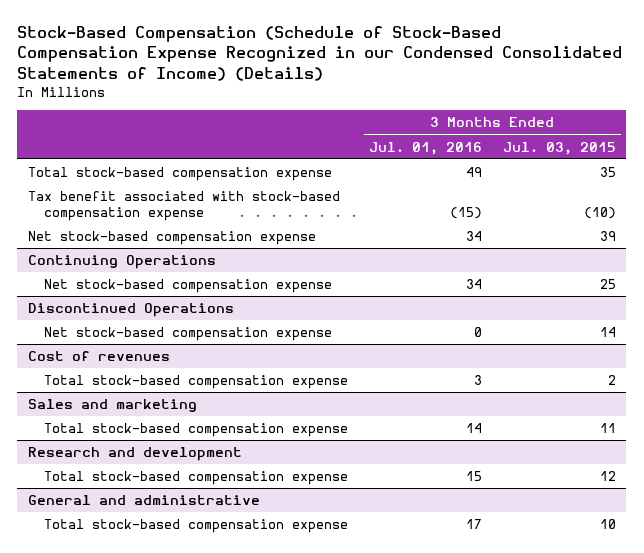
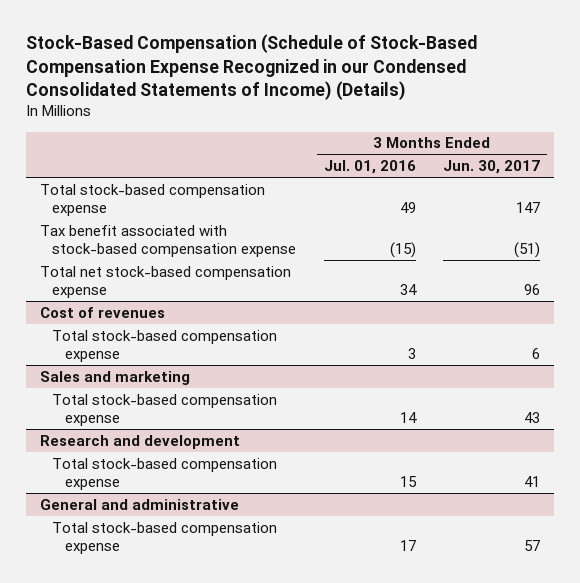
[502,141,616,155] Jul. 03, 2015 -> none
none -> [443,160,541,175] Jun. 30, 2017
[27,255,216,270] Continuing Operations -> none
[43,279,332,294] Net stock-based compensation expense -> none
[27,303,234,318] Discontinued Operations -> none
[43,327,332,342] Net stock-based compensation expense -> none
[27,231,316,246] Net stock-based compensation expense -> [39,265,291,299] Total net stock-based compensation expense

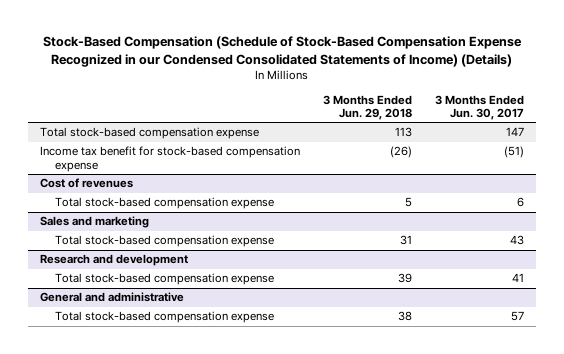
[323,160,416,175] Jul. 01, 2016 -> none
none -> [323,94,413,121] 3 Months Ended Jun. 29, 2018
[39,265,291,299] Total net stock-based compensation expense -> none
[39,224,297,258] Tax benefit associated with stock-based compensation expense -> [39,146,300,172] Income tax benefit for stock-based compensation expense

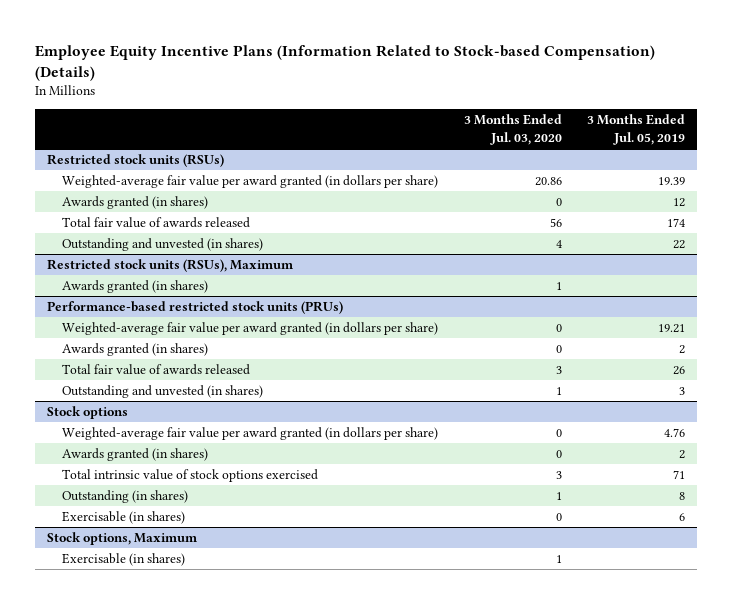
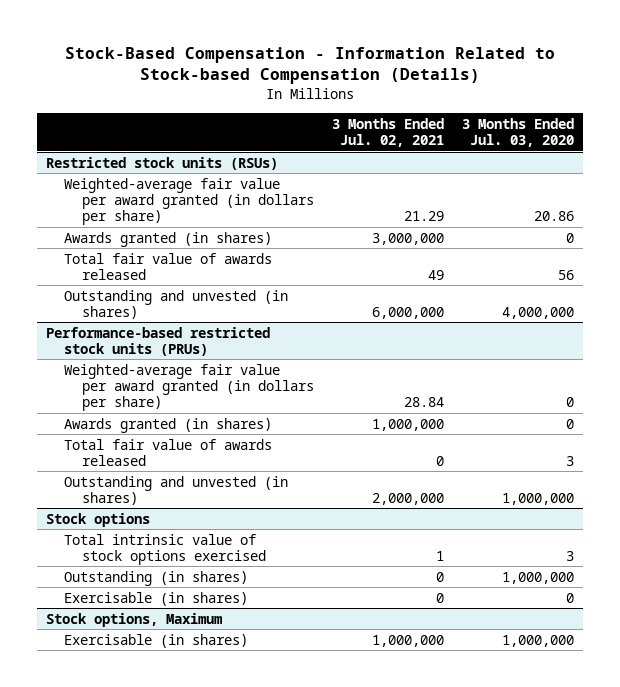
[34,44,655,82] Employee Equity Incentive Plans (Information Related to Stock-based Compensation) (Details) -> [65,46,556,85] Stock-Based Compensation - Information Related to Stock-based Compensation (Details)
[586,114,685,145] 3 Months Ended Jul. 05, 2019 -> none
none -> [332,117,445,147] 3 Months Ended Jul. 02, 2021
[47,259,295,273] Restricted stock units (RSUs), Maximum -> none
[62,280,209,294] Awards granted (in shares) -> none
[555,240,562,249] 4 -> [502,306,575,319] 4,000,000
[555,387,562,396] 1 -> [502,492,575,505] 1,000,000
[62,427,439,441] Weighted-average fair value per award granted (in dollars per share) -> none
[62,448,209,462] Awards granted (in shares) -> none
[555,492,562,501] 1 -> [502,571,575,584] 1,000,000
[555,555,562,564] 1 -> [502,634,575,647] 1,000,000

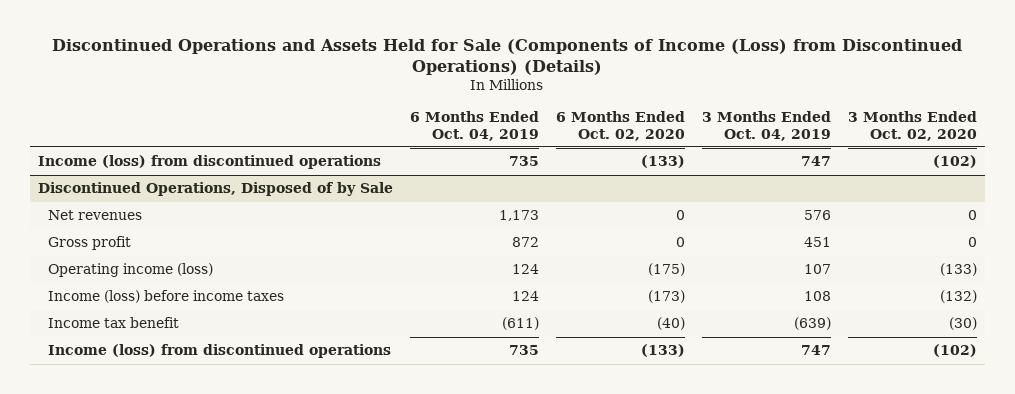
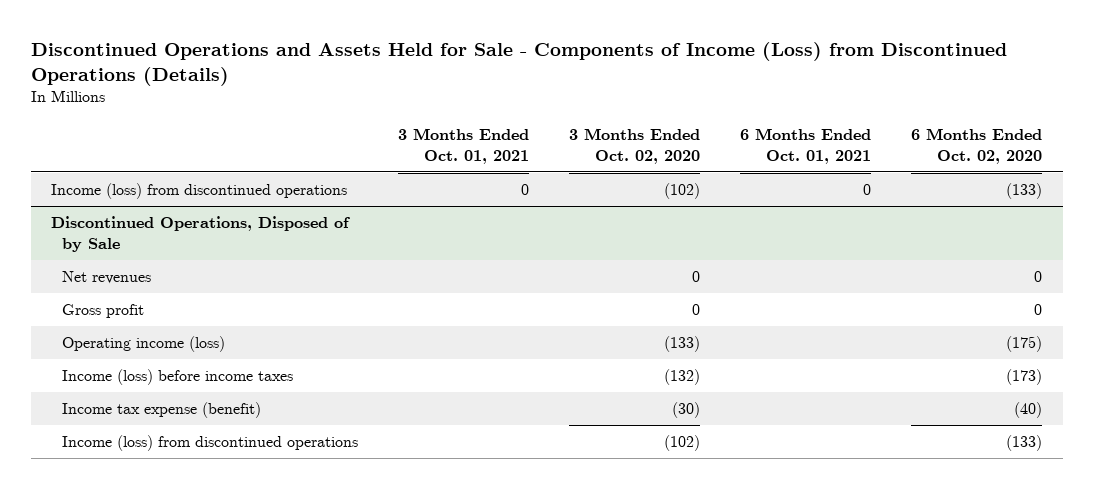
[52,38,963,75] Discontinued Operations and Assets Held for Sale (Components of Income (Loss) from Discontinued Operations) (Details) -> [30,41,1007,86] Discontinued Operations and Assets Held for Sale - Components of Income (Loss) from Discontinued Operations (Details)
[409,111,539,141] 6 Months Ended Oct. 04, 2019 -> none
[701,111,831,141] 3 Months Ended Oct. 04, 2019 -> none
none -> [398,128,530,164] 3 Months Ended Oct. 01, 2021
none -> [740,128,872,164] 6 Months Ended Oct. 01, 2021
[47,317,179,329] Income tax benefit -> [62,402,262,419] Income tax expense (benefit)

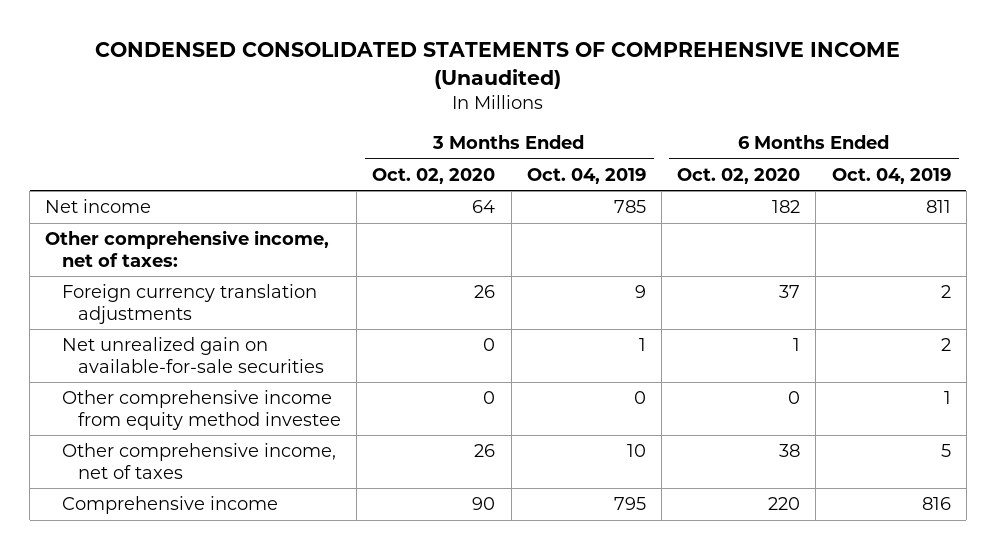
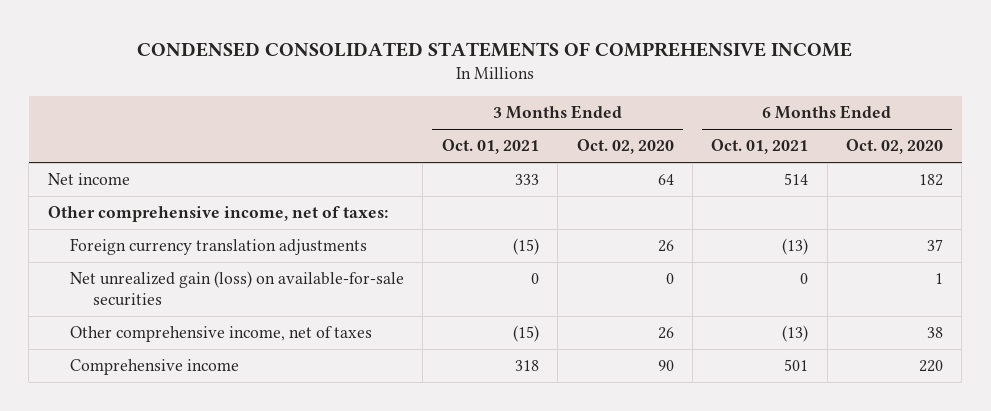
[95,42,901,90] CONDENSED CONSOLIDATED STATEMENTS OF COMPREHENSIVE INCOME (Unaudited) -> [137,41,853,57] CONDENSED CONSOLIDATED STATEMENTS OF COMPREHENSIVE INCOME
[526,167,646,184] Oct. 04, 2019 -> none
[831,167,951,184] Oct. 04, 2019 -> none
none -> [441,139,539,155] Oct. 01, 2021
none -> [711,139,809,155] Oct. 01, 2021
[61,390,342,430] Other comprehensive income from equity method investee -> none
[61,337,325,373] Net unrealized gain on available-for-sale securities -> [70,271,405,306] Net unrealized gain (loss) on available-for-sale securities

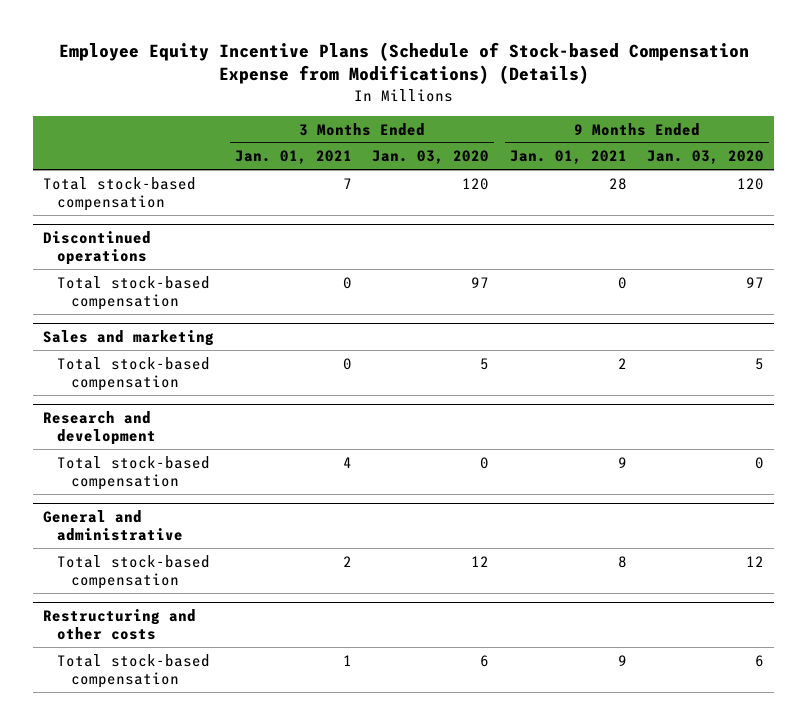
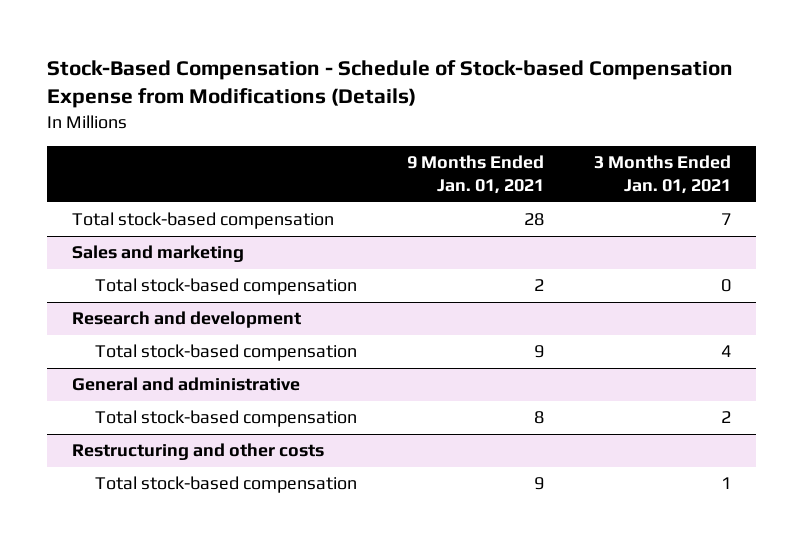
[58,41,749,85] Employee Equity Incentive Plans (Schedule of Stock-based Compensation Expense from Modifications) (Details) -> [47,60,734,109] Stock-Based Compensation - Schedule of Stock-based Compensation Expense from Modifications (Details)
[372,150,490,165] Jan. 03, 2020 -> none
[647,150,765,165] Jan. 03, 2020 -> none
[43,230,152,265] Discontinued operations -> none
[57,275,211,310] Total stock-based compensation -> none

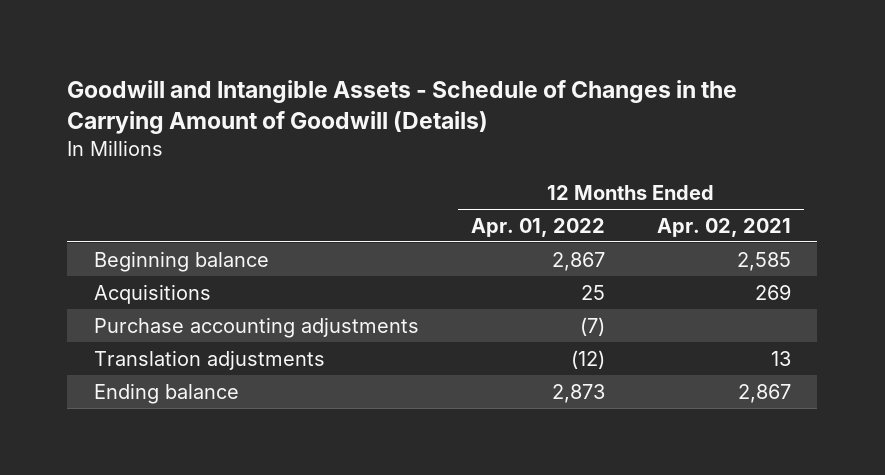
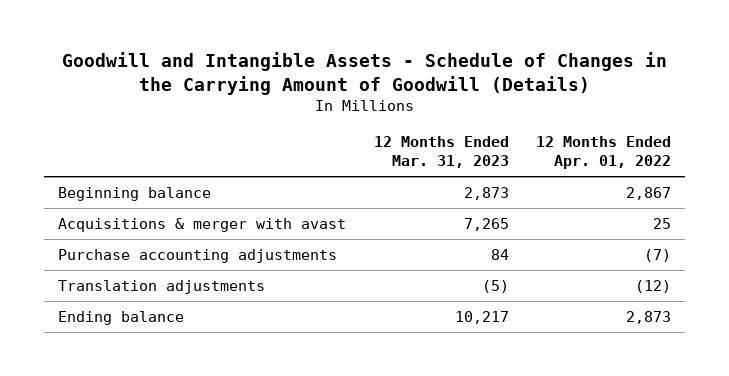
[657,217,792,237] Apr. 02, 2021 -> none
none -> [373,136,509,169] 12 Months Ended Mar. 31, 2023
[93,283,211,304] Acquisitions -> [57,217,346,232] Acquisitions & merger with avast

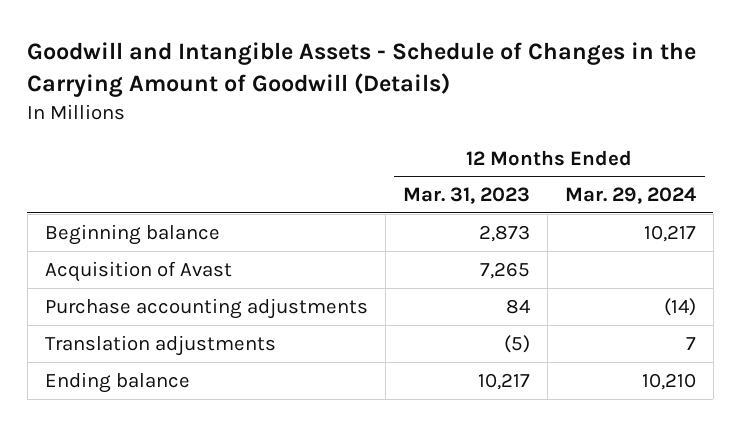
[536,136,672,170] 12 Months Ended Apr. 01, 2022 -> none
none -> [564,187,696,205] Mar. 29, 2024
[57,217,346,232] Acquisitions & merger with avast -> [44,260,232,282] Acquisition of Avast

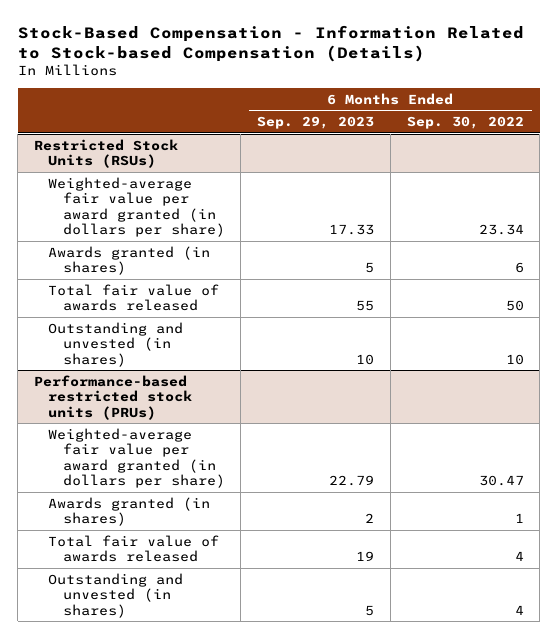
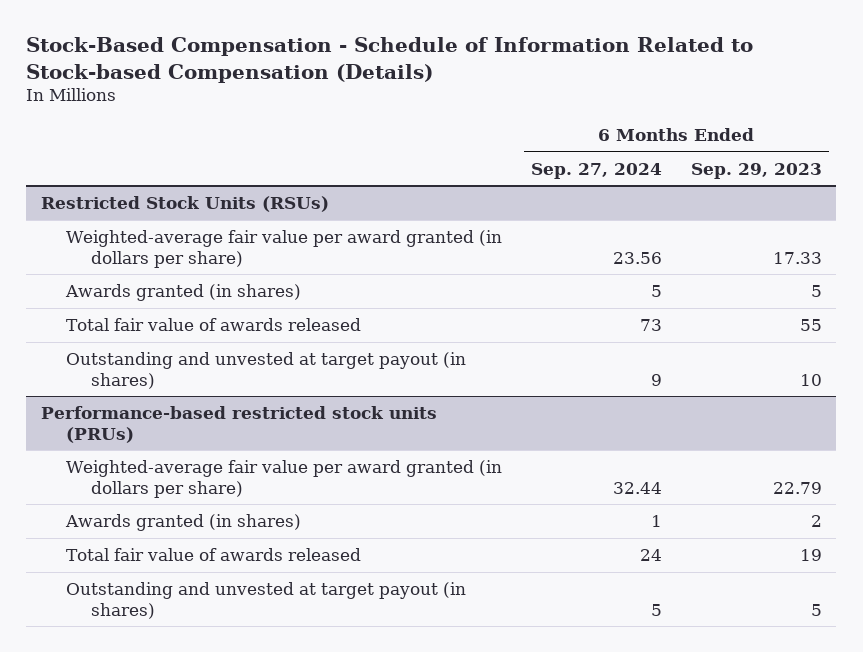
[17,24,524,62] Stock-Based Compensation - Information Related to Stock-based Compensation (Details) -> [26,37,754,83] Stock-Based Compensation - Schedule of Information Related to Stock-based Compensation (Details)
[406,116,524,130] Sep. 30, 2022 -> none
none -> [530,162,662,179] Sep. 27, 2024
[48,321,184,367] Outstanding and unvested (in shares) -> [65,351,466,389] Outstanding and unvested at target payout (in shares)
[48,572,184,618] Outstanding and unvested (in shares) -> [65,581,466,619] Outstanding and unvested at target payout (in shares)

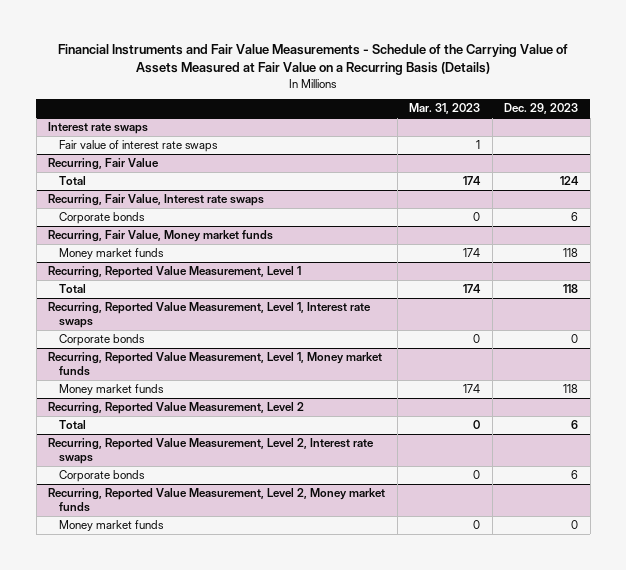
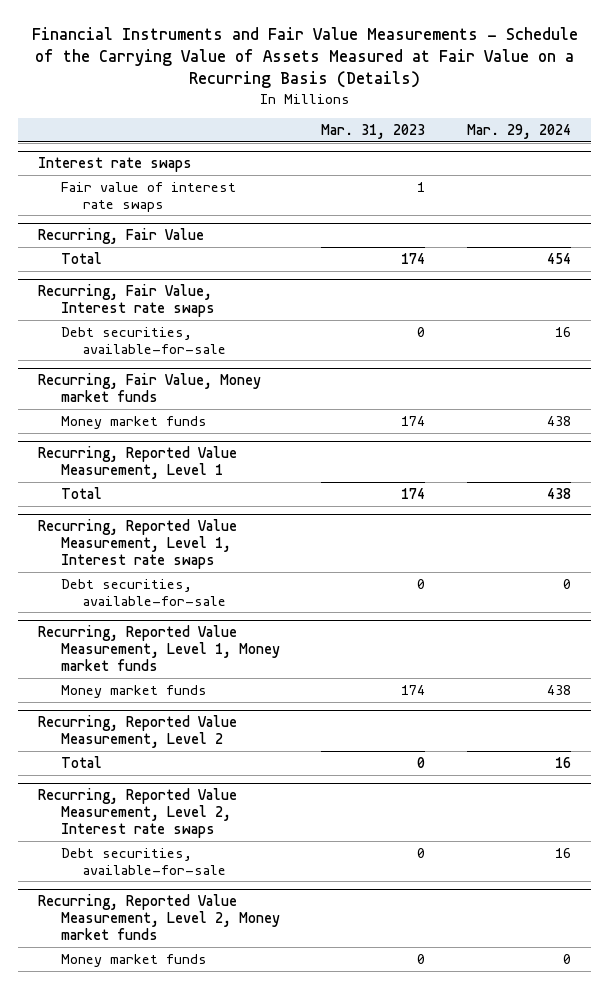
[504,103,579,115] Dec. 29, 2023 -> none
none -> [466,123,571,139] Mar. 29, 2024
[59,212,146,225] Corporate bonds -> [60,326,227,354] Debt securities, available-for-sale
[59,334,146,347] Corporate bonds -> [60,578,227,606] Debt securities, available-for-sale
[59,470,146,483] Corporate bonds -> [60,847,227,875] Debt securities, available-for-sale

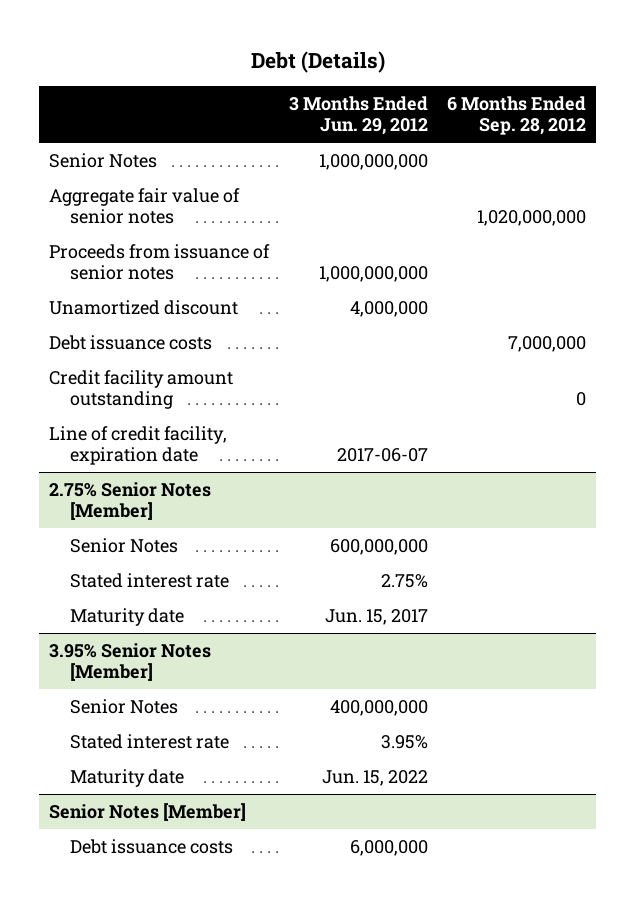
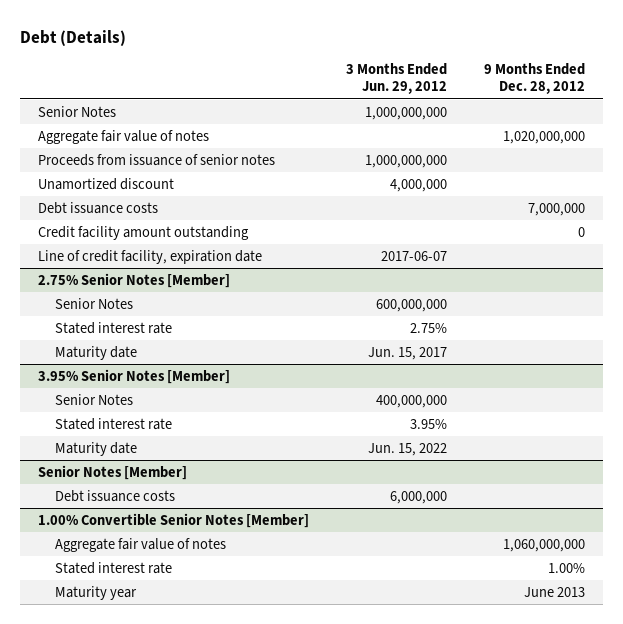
[447,95,587,136] 6 Months Ended Sep. 28, 2012 -> none
none -> [483,63,585,95] 9 Months Ended Dec. 28, 2012
[49,187,241,225] Aggregate fair value of senior notes -> [38,129,210,144] Aggregate fair value of notes
none -> [38,512,310,528] 1.00% Convertible Senior Notes [Member]
none -> [55,537,227,552] Aggregate fair value of notes
none -> [55,561,173,574] Stated interest rate
none -> [55,585,138,600] Maturity year

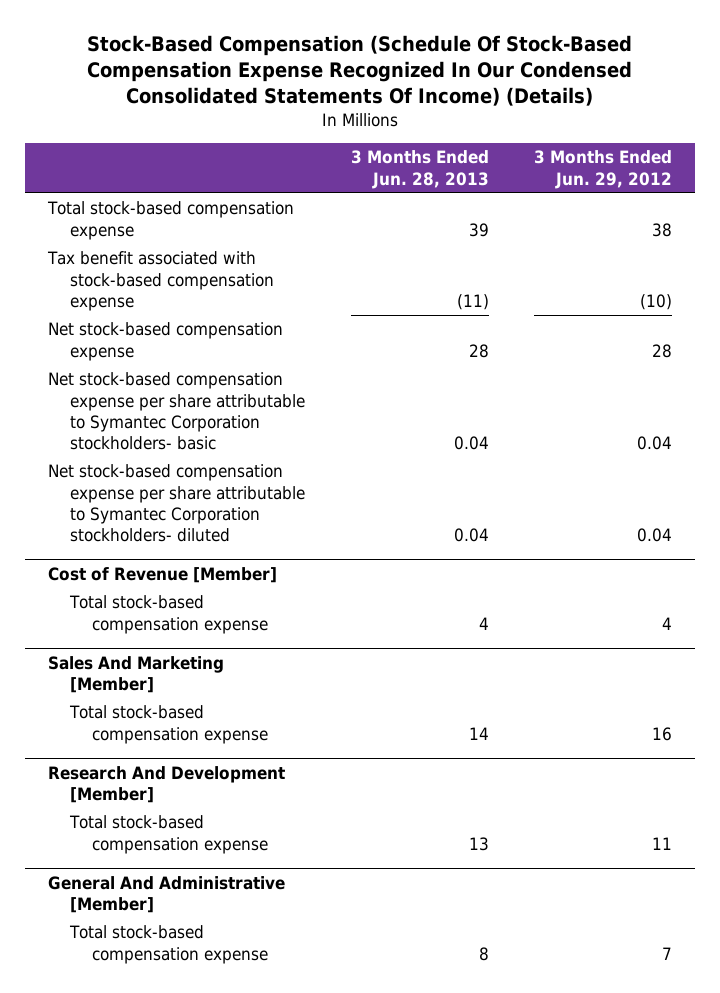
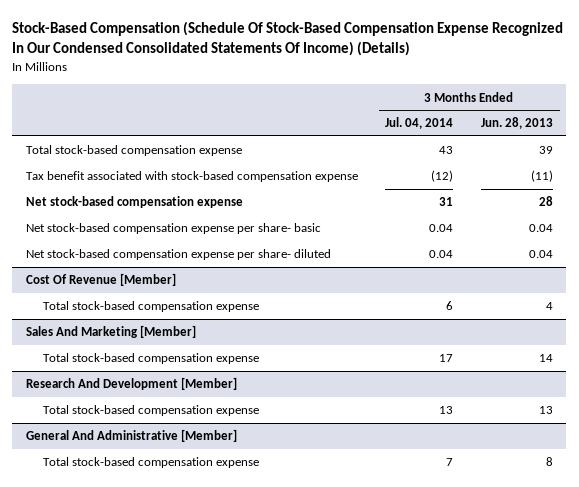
[534,150,673,189] 3 Months Ended Jun. 29, 2012 -> none
none -> [385,117,454,130] Jul. 04, 2014
[47,372,305,451] Net stock-based compensation expense per share attributable to Symantec Corporation stockholders- basic -> [26,223,322,235] Net stock-based compensation expense per share- basic
[47,464,305,543] Net stock-based compensation expense per share attributable to Symantec Corporation stockholders- diluted -> [26,249,332,261] Net stock-based compensation expense per share- diluted
[47,567,277,584] Cost of Revenue [Member] -> [26,273,177,287] Cost Of Revenue [Member]

